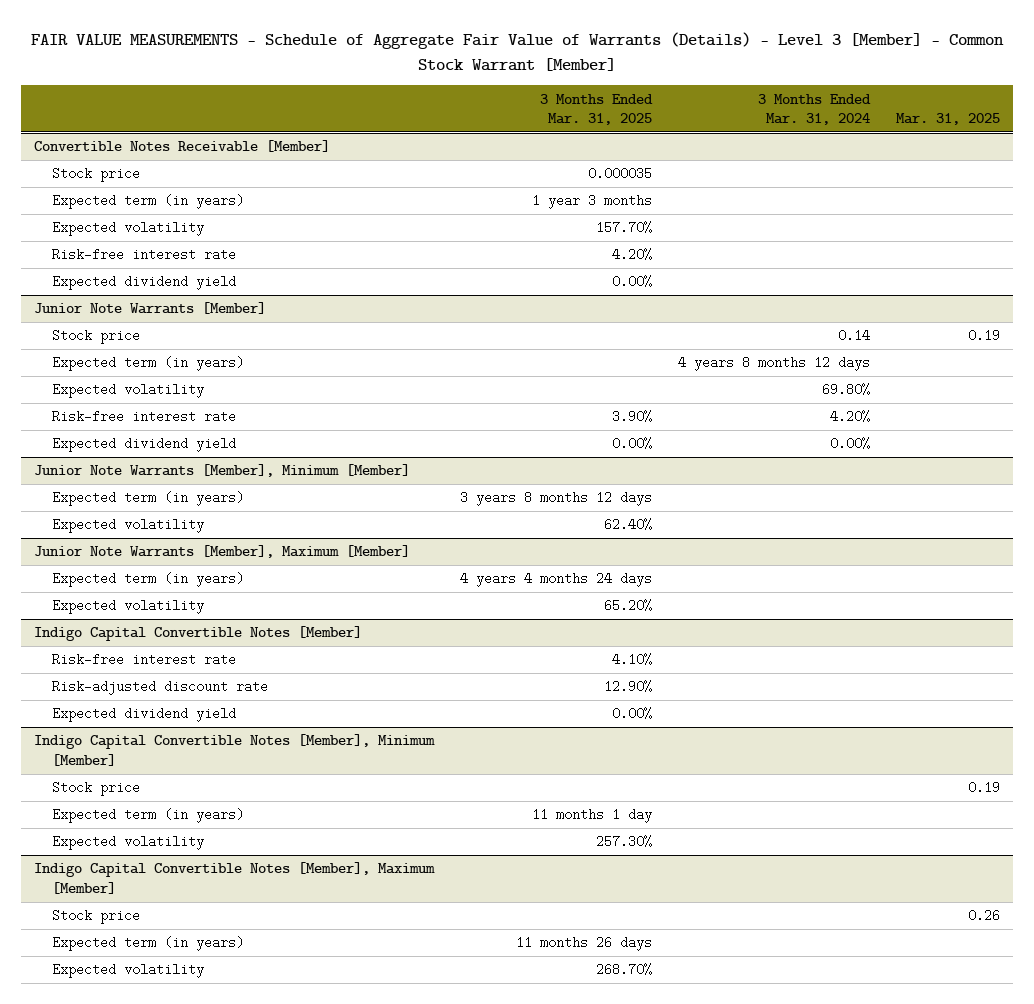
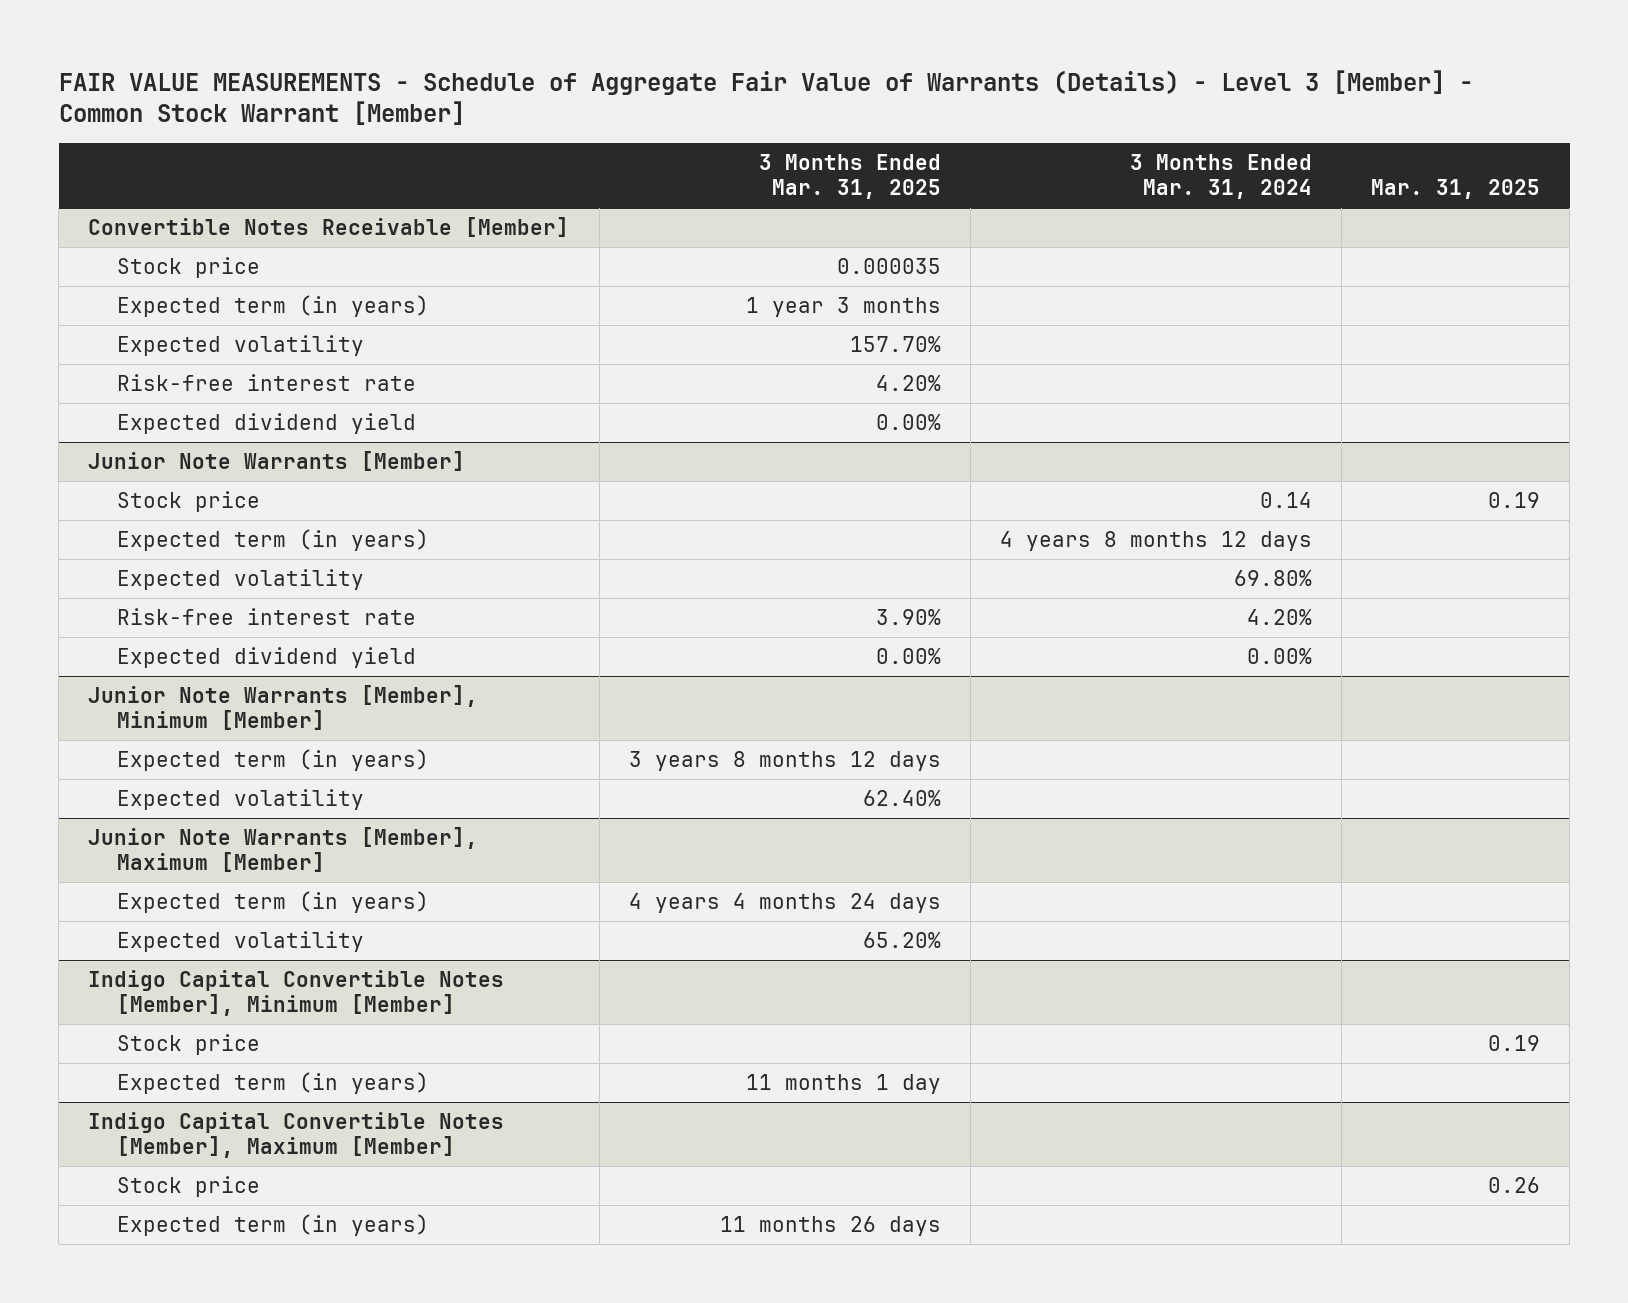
[34,626,363,642] Indigo Capital Convertible Notes [Member] -> none
[51,653,236,667] Risk-free interest rate -> none
[51,680,268,696] Risk-adjusted discount rate -> none
[51,707,236,723] Expected dividend yield -> none
[51,835,204,851] Expected volatility -> none
[51,963,204,979] Expected volatility -> none

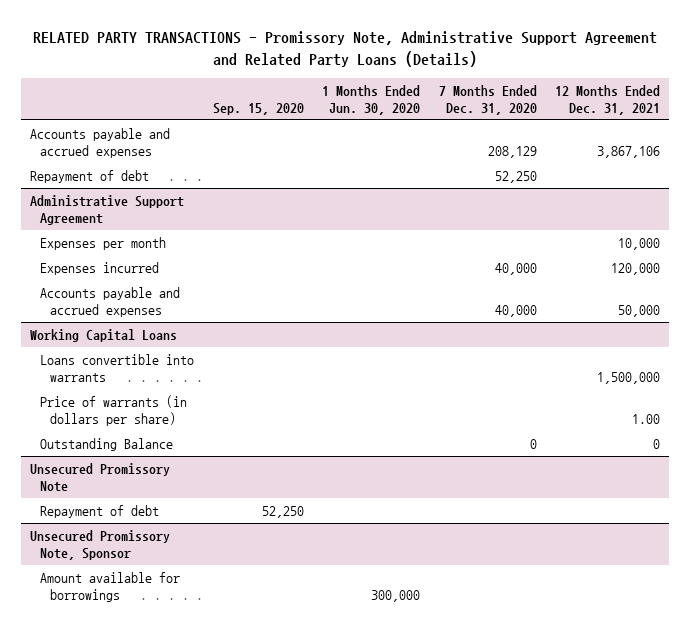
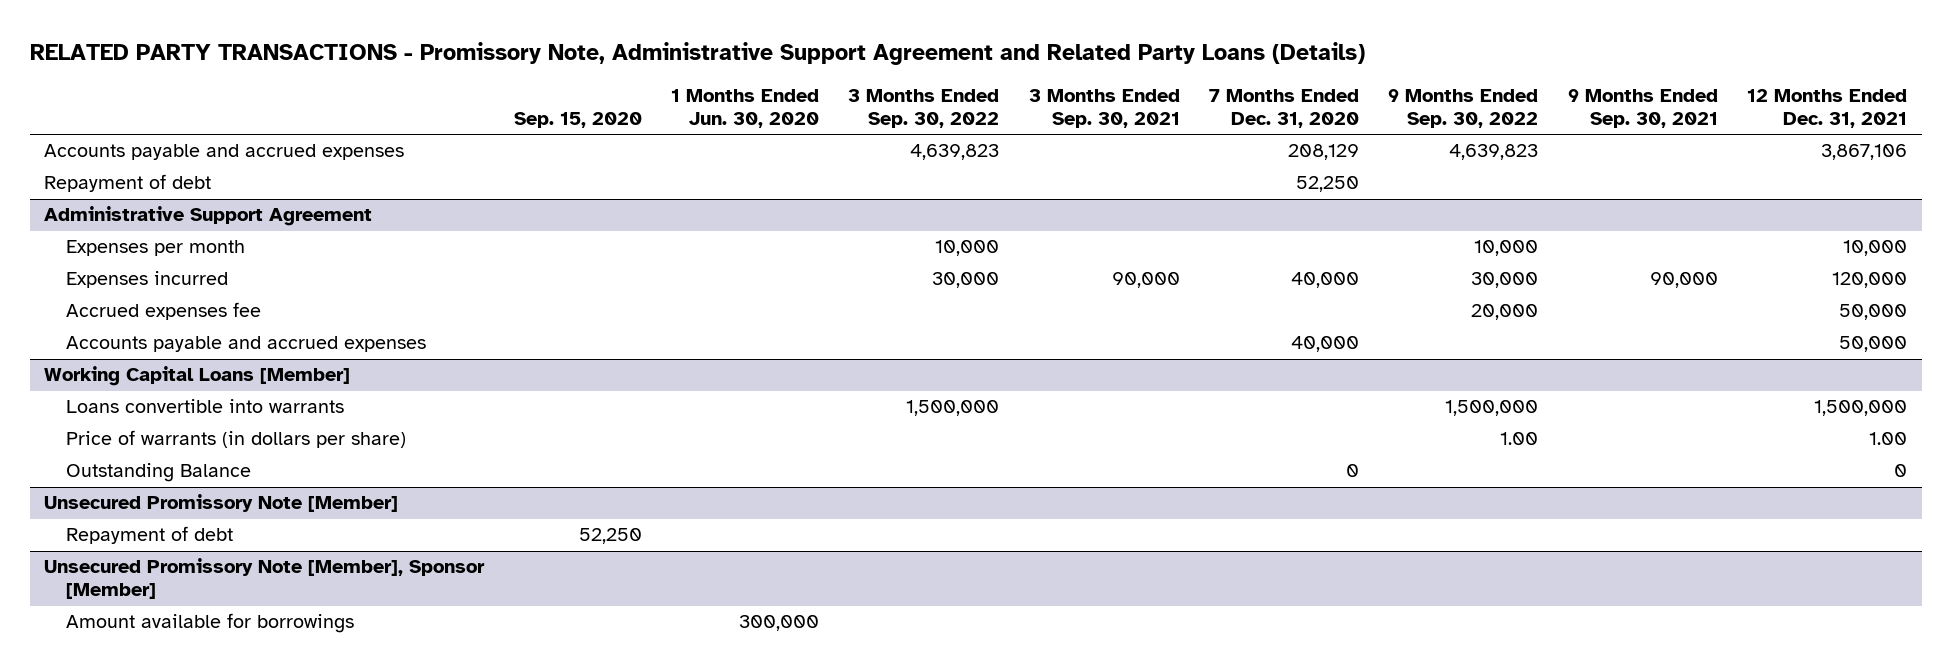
none -> [848,89,1000,129] 3 Months Ended Sep. 30, 2022
none -> [1028,89,1180,129] 3 Months Ended Sep. 30, 2021
none -> [1388,89,1539,129] 9 Months Ended Sep. 30, 2022
none -> [1567,89,1718,129] 9 Months Ended Sep. 30, 2021
none -> [65,302,261,321] Accrued expenses fee
[30,328,178,342] Working Capital Loans -> [44,366,351,387] Working Capital Loans [Member]
[30,462,171,493] Unsecured Promissory Note -> [44,494,399,513] Unsecured Promissory Note [Member]
[30,529,171,561] Unsecured Promissory Note, Sponsor -> [44,558,486,600] Unsecured Promissory Note [Member], Sponsor [Member]

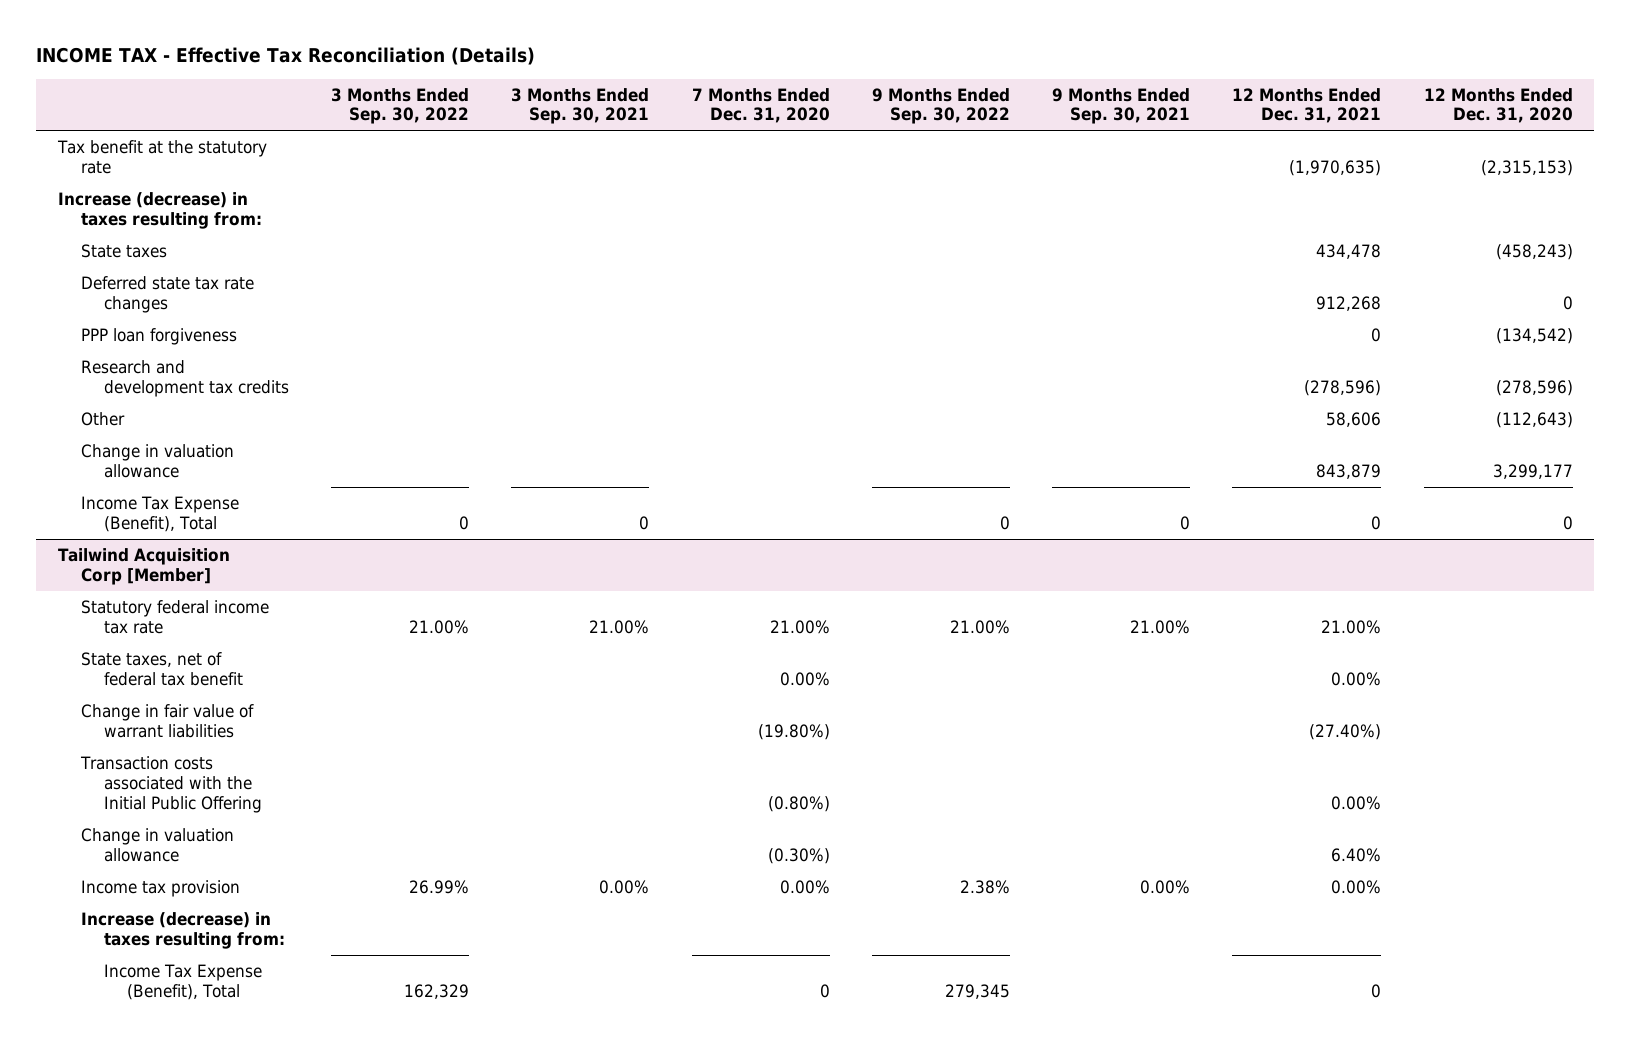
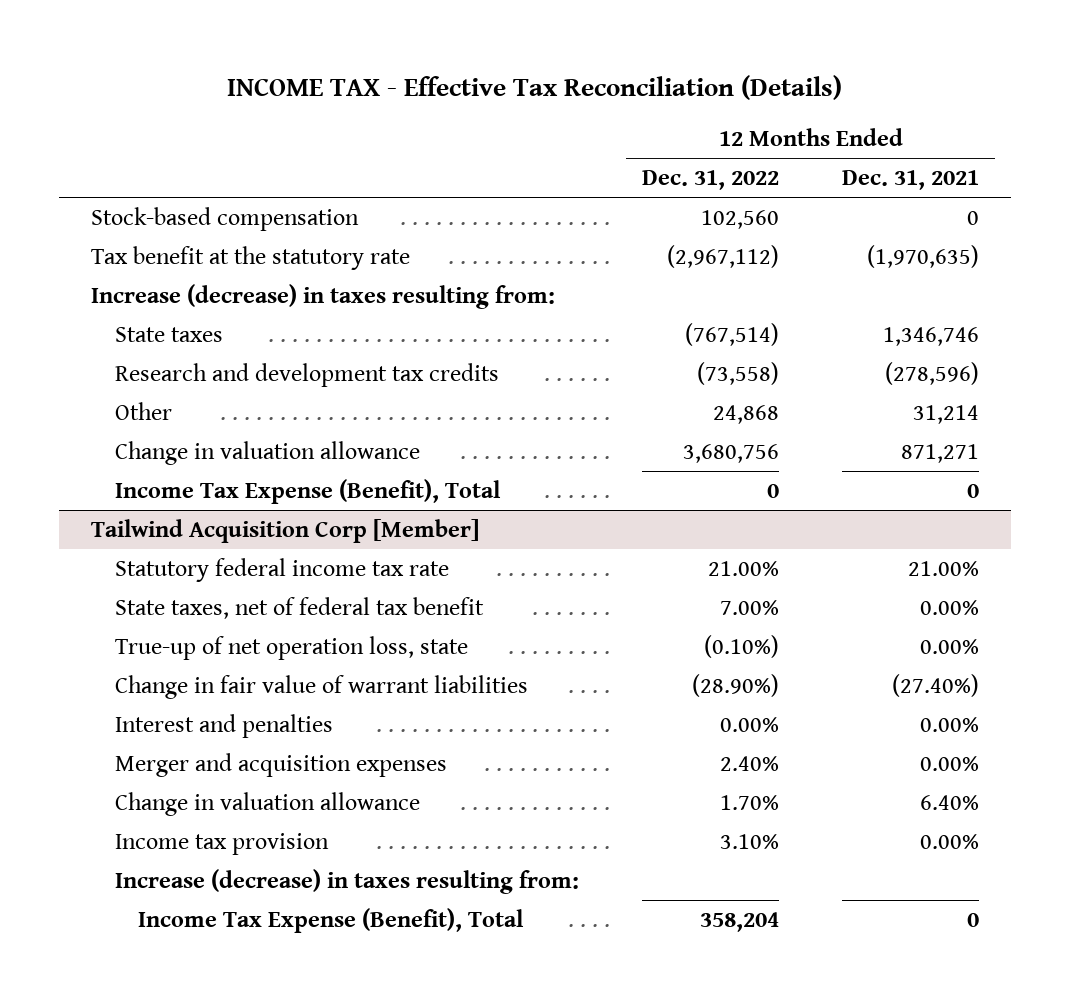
[331,87,470,125] 3 Months Ended Sep. 30, 2022 -> none
[511,87,650,125] 3 Months Ended Sep. 30, 2021 -> none
[691,87,830,124] 7 Months Ended Dec. 31, 2020 -> none
[871,87,1010,125] 9 Months Ended Sep. 30, 2022 -> none
[1052,87,1191,125] 9 Months Ended Sep. 30, 2021 -> none
[1423,87,1573,124] 12 Months Ended Dec. 31, 2020 -> none
none -> [641,170,779,191] Dec. 31, 2022
none -> [90,206,359,231] Stock-based compensation
[80,275,254,313] Deferred state tax rate changes -> none
[80,327,237,345] PPP loan forgiveness -> none
[1316,243,1382,259] 434,478 -> [883,326,980,346] 1,346,746
[1326,411,1382,427] 58,606 -> [913,404,980,424] 31,214
[1316,463,1382,479] 843,879 -> [901,443,980,463] 871,271
none -> [114,635,468,660] True-up of net operation loss, state
[79,755,262,813] Transaction costs associated with the Initial Public Offering -> none
none -> [114,713,333,738] Interest and penalties
none -> [114,752,447,777] Merger and acquisition expenses

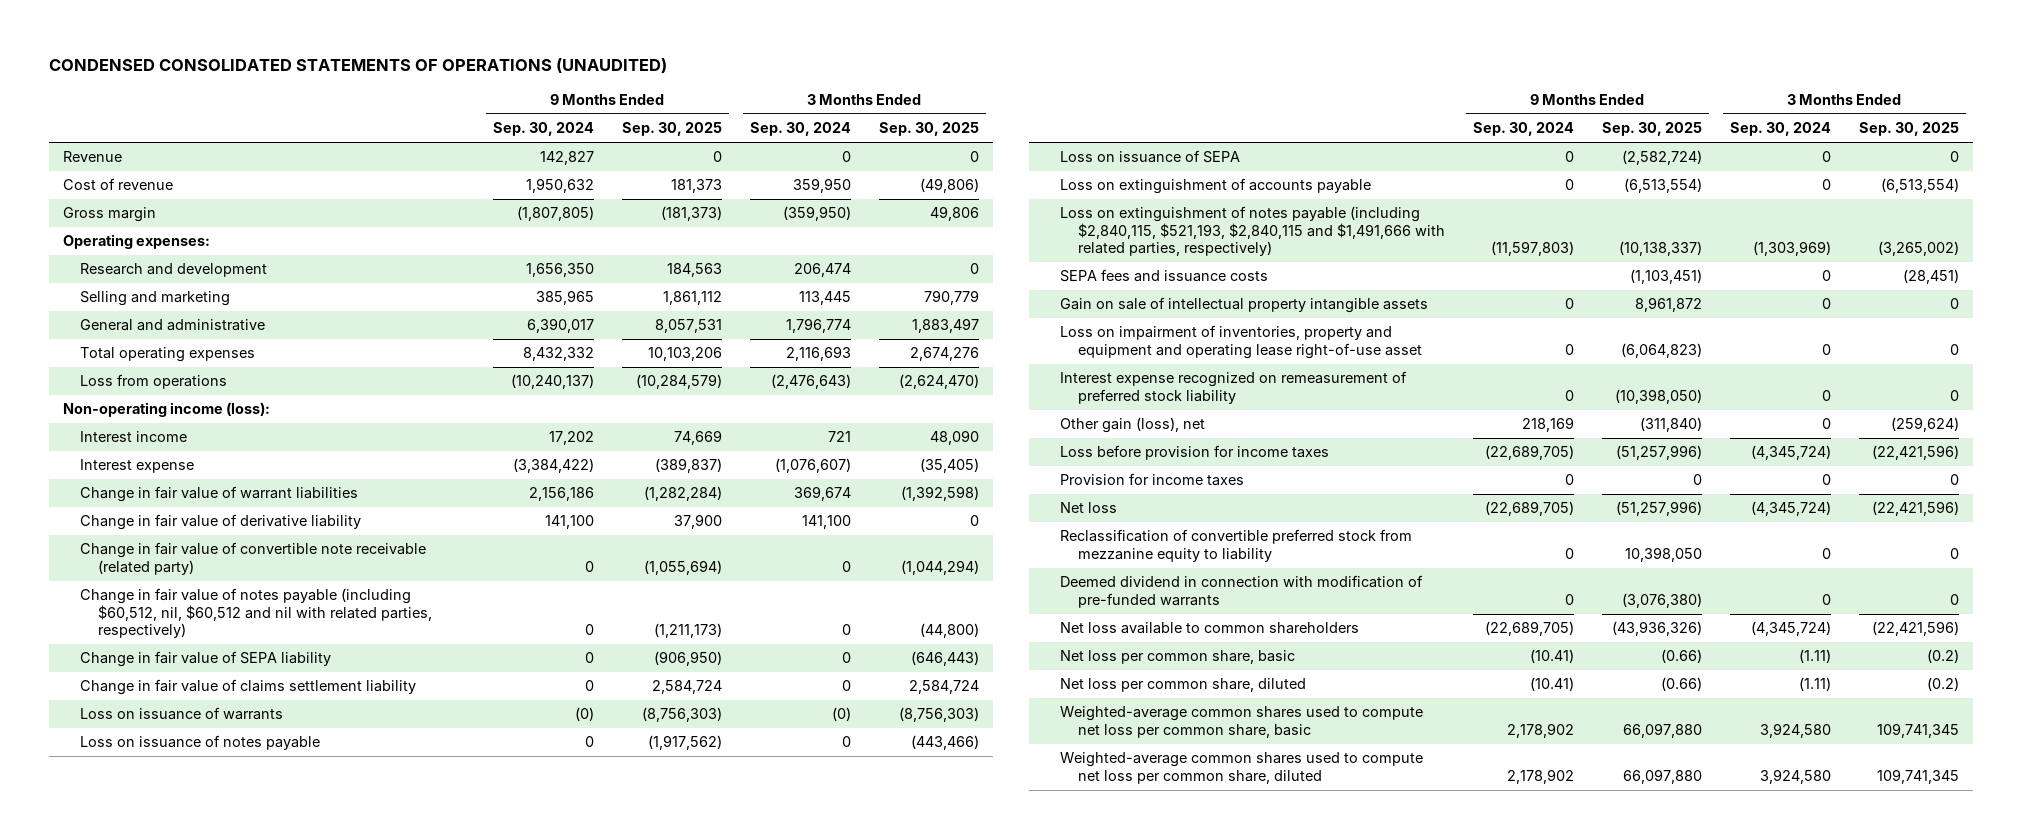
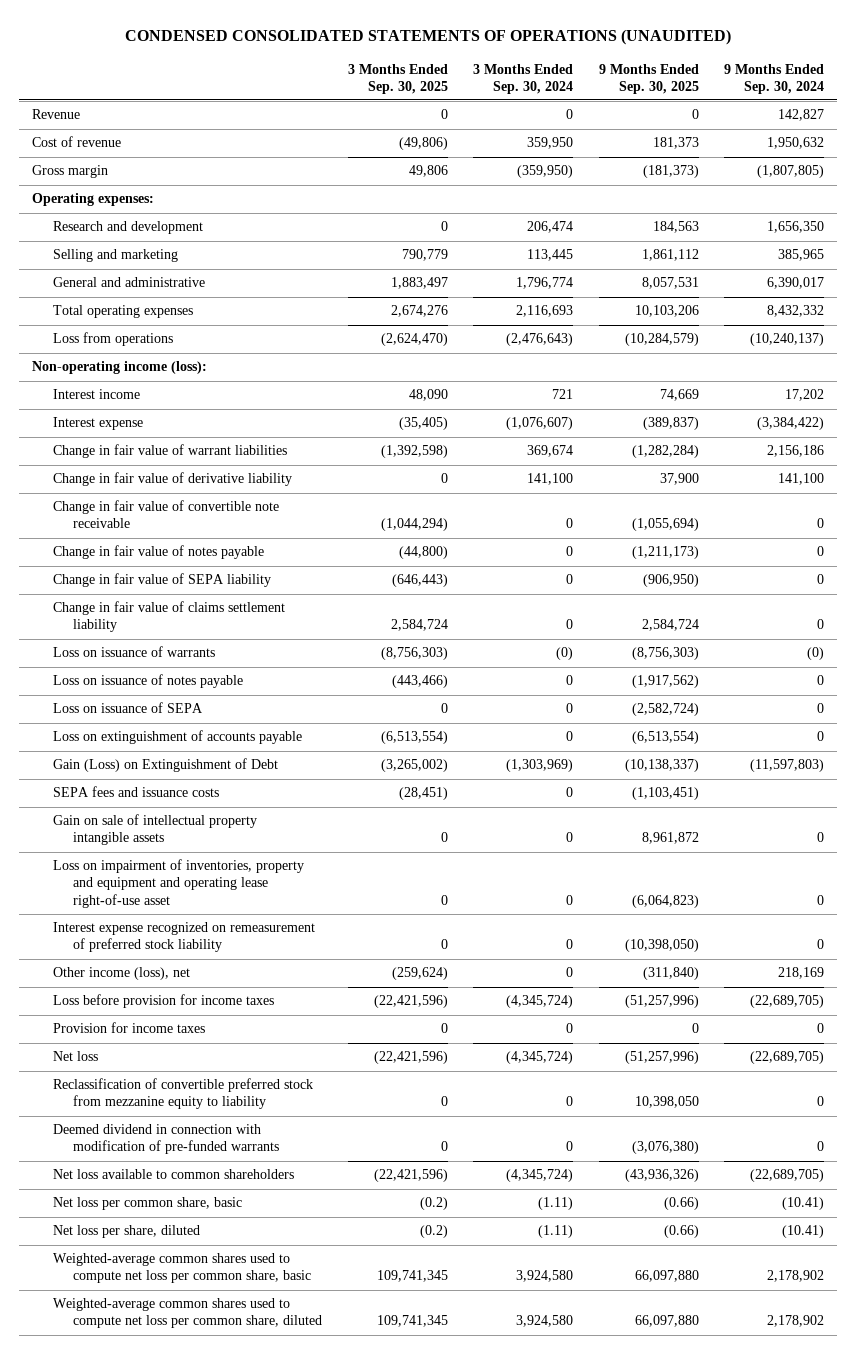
[80,542,427,575] Change in fair value of convertible note receivable (related party) -> [52,500,279,529] Change in fair value of convertible note receivable
[80,588,432,638] Change in fair value of notes payable (including $60,512, nil, $60,512 and nil with related parties, respectively) -> [52,545,264,560] Change in fair value of notes payable
[1060,206,1445,256] Loss on extinguishment of notes payable (including $2,840,115, $521,193, $2,840,115 and $1,491,666 with related parties, respectively) -> [52,758,278,773] Gain (Loss) on Extinguishment of Debt
[1060,417,1206,434] Other gain (loss), net -> [52,967,190,981] Other income (loss), net
[1060,678,1307,693] Net loss per common share, diluted -> [52,1225,200,1239] Net loss per share, diluted

